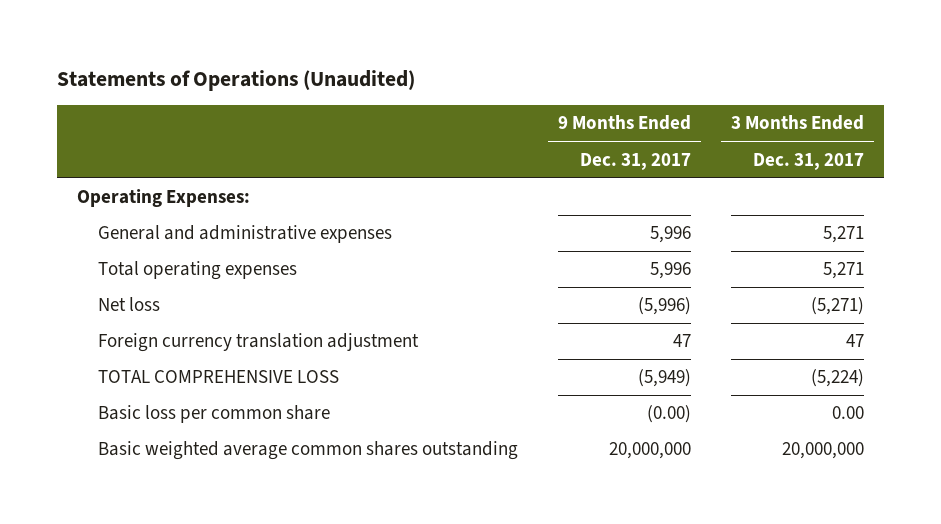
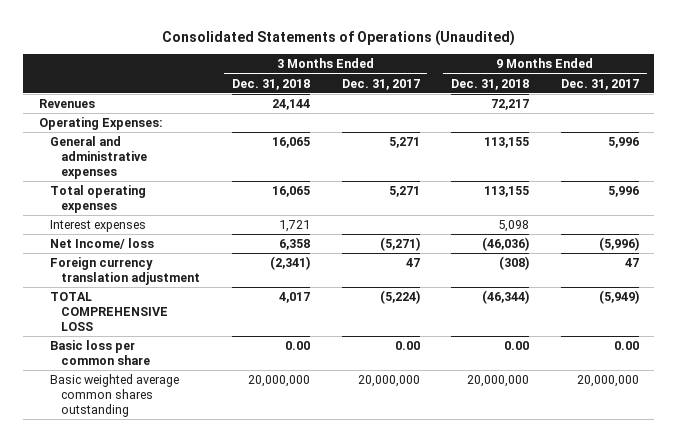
[56,69,415,91] Statements of Operations (Unaudited) -> [161,30,515,47] Consolidated Statements of Operations (Unaudited)
none -> [231,78,310,90] Dec. 31, 2018
none -> [451,78,530,90] Dec. 31, 2018
none -> [38,98,95,108] Revenues
none -> [50,219,147,232] Interest expenses
[97,297,160,312] Net loss -> [50,237,155,249] Net Income/ loss
[647,405,692,424] (0.00) -> [613,340,639,350] 0.00

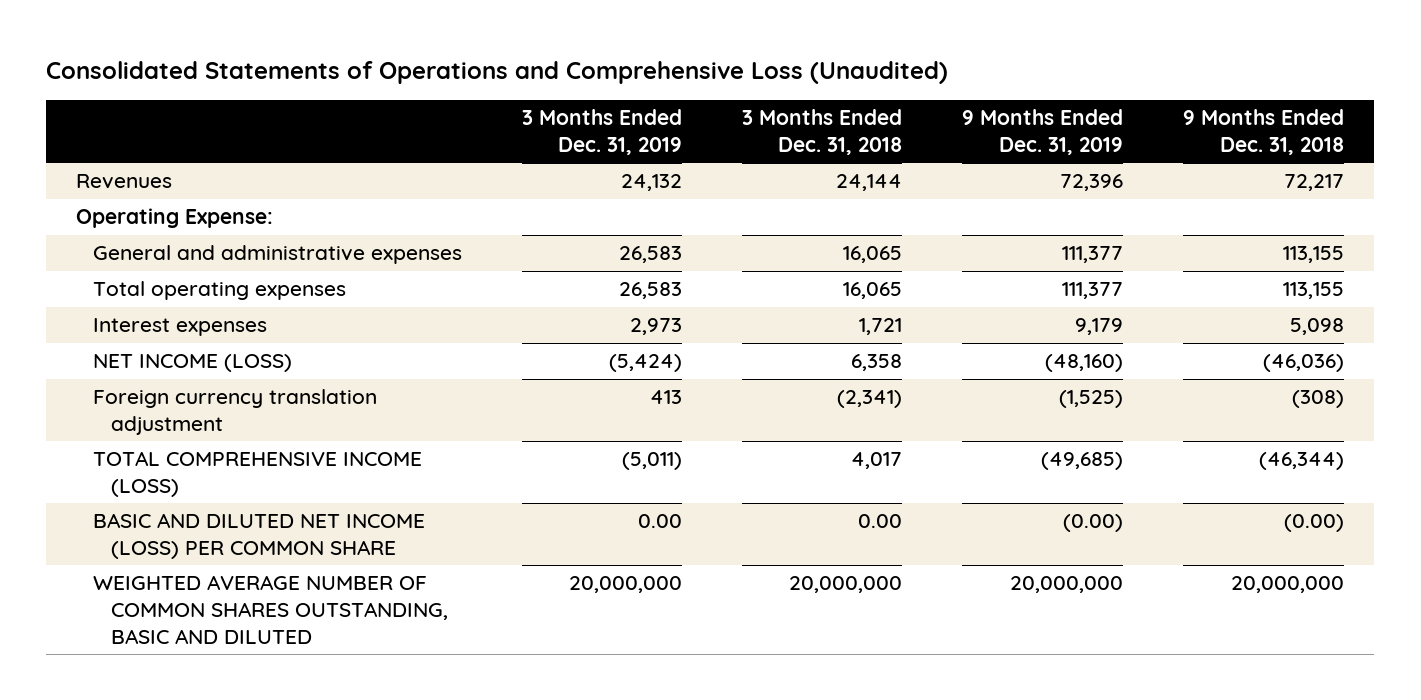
[161,30,515,47] Consolidated Statements of Operations (Unaudited) -> [46,60,949,84] Consolidated Statements of Operations and Comprehensive Loss (Unaudited)
[341,78,420,90] Dec. 31, 2017 -> none
[560,78,639,90] Dec. 31, 2017 -> none
none -> [522,108,683,155] 3 Months Ended Dec. 31, 2019
none -> [962,108,1124,155] 9 Months Ended Dec. 31, 2019
[38,116,163,130] Operating Expenses: -> [76,208,274,229] Operating Expense:
[50,237,155,249] Net Income/ loss -> [93,354,293,373] NET INCOME (LOSS)
[50,291,169,331] TOTAL COMPREHENSIVE LOSS -> [93,451,423,498] TOTAL COMPREHENSIVE INCOME (LOSS)
[50,339,151,365] Basic loss per common share -> [93,513,426,560] BASIC AND DILUTED NET INCOME (LOSS) PER COMMON SHARE
[504,340,530,350] 0.00 -> [1284,514,1345,533] (0.00)
[50,373,180,417] Basic weighted average common shares outstanding -> [93,575,448,644] WEIGHTED AVERAGE NUMBER OF COMMON SHARES OUTSTANDING, BASIC AND DILUTED

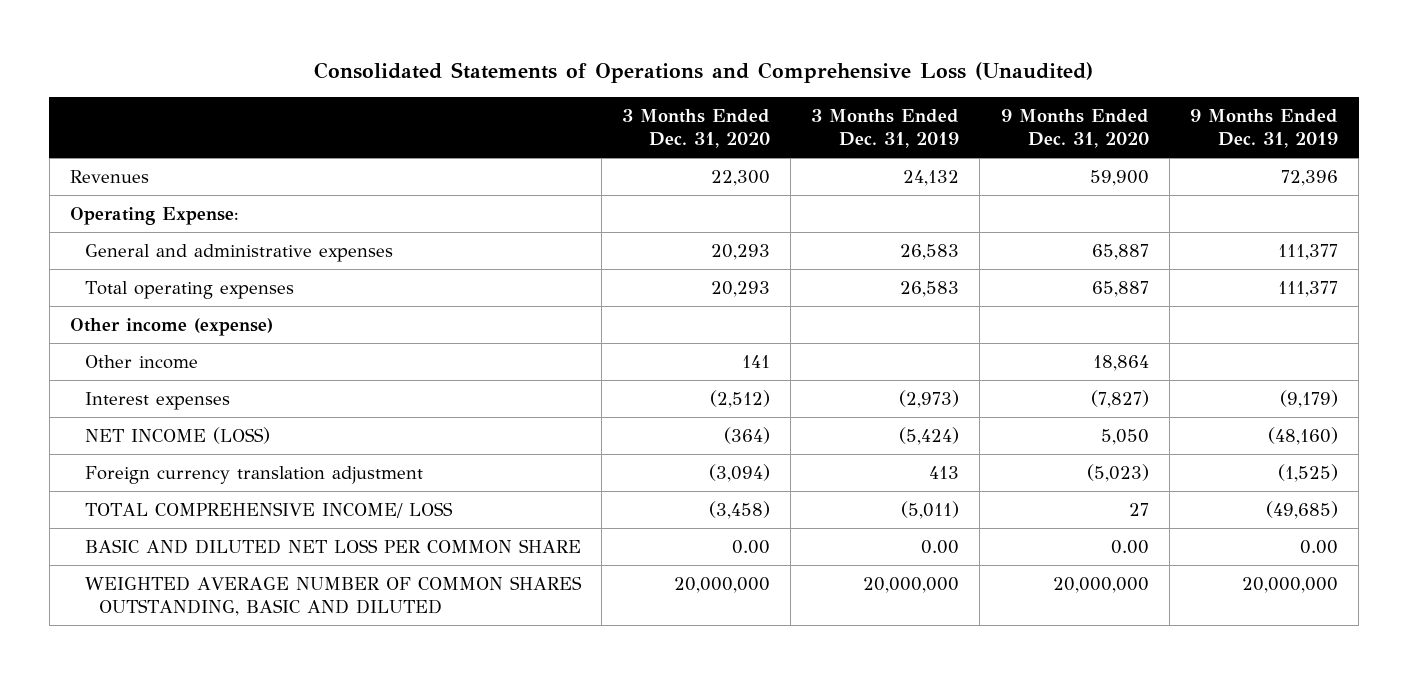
[742,108,903,155] 3 Months Ended Dec. 31, 2018 -> none
[1183,108,1345,155] 9 Months Ended Dec. 31, 2018 -> none
none -> [621,109,770,149] 3 Months Ended Dec. 31, 2020
none -> [1000,109,1149,149] 9 Months Ended Dec. 31, 2020
none -> [70,317,274,336] Other income (expense)
none -> [84,354,198,369] Other income
[630,318,683,336] 2,973 -> [899,389,960,408] (2,973)
[1075,318,1124,336] 9,179 -> [1279,389,1338,408] (9,179)
[93,451,423,498] TOTAL COMPREHENSIVE INCOME (LOSS) -> [84,501,453,518] TOTAL COMPREHENSIVE INCOME/ LOSS
[93,513,426,560] BASIC AND DILUTED NET INCOME (LOSS) PER COMMON SHARE -> [84,538,581,554] BASIC AND DILUTED NET LOSS PER COMMON SHARE
[1063,514,1124,533] (0.00) -> [1299,539,1338,554] 0.00

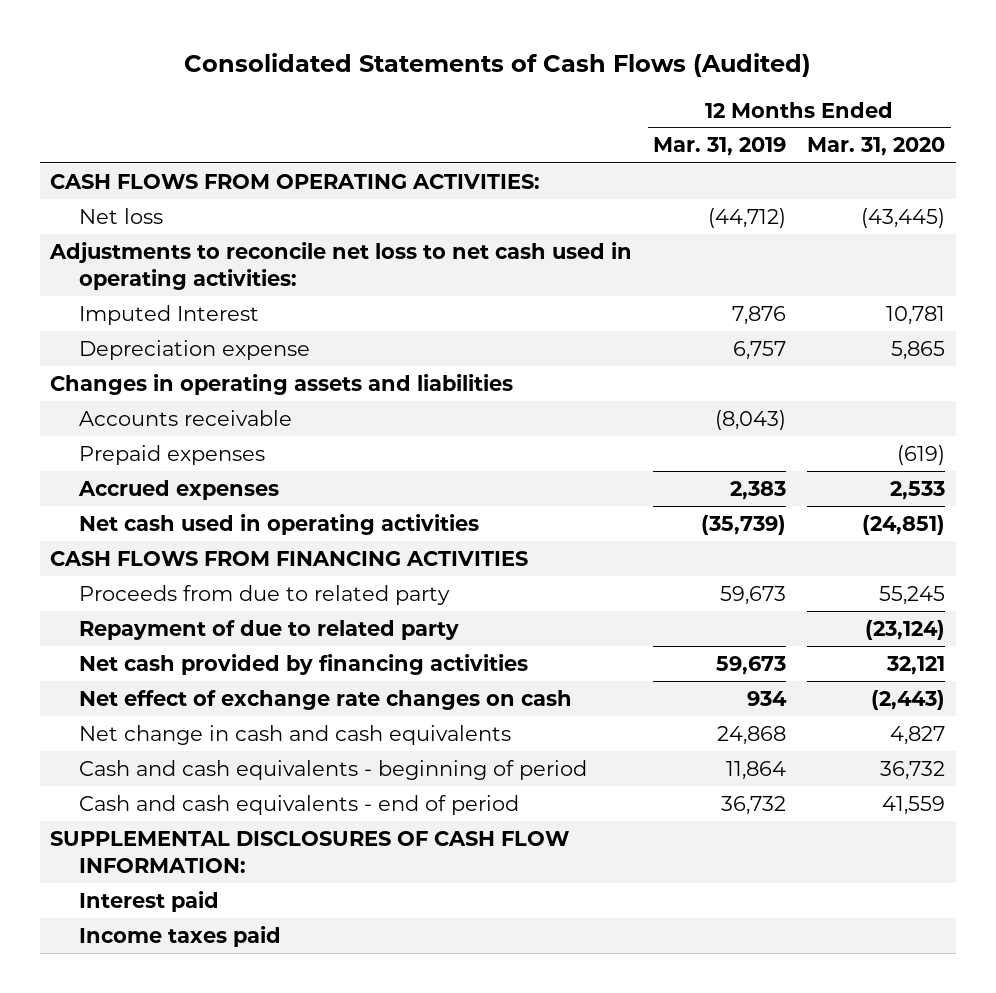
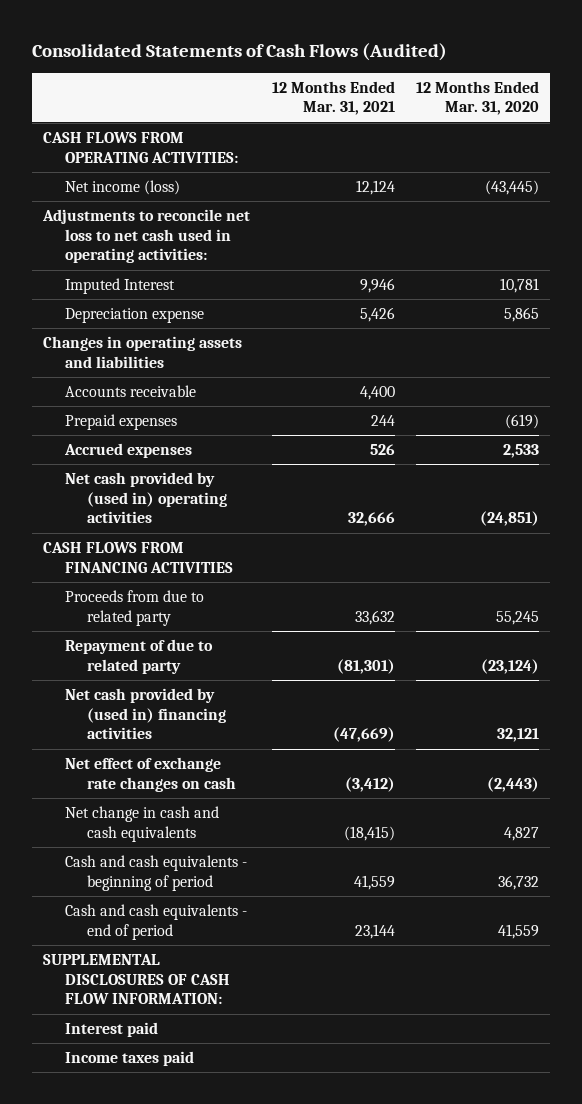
[653,137,787,157] Mar. 31, 2019 -> none
none -> [271,80,395,116] 12 Months Ended Mar. 31, 2021
[79,207,164,224] Net loss -> [64,180,180,196] Net income (loss)
[79,513,480,535] Net cash used in operating activities -> [64,472,227,524] Net cash provided by (used in) operating activities
[79,653,529,675] Net cash provided by financing activities -> [64,688,226,740] Net cash provided by (used in) financing activities

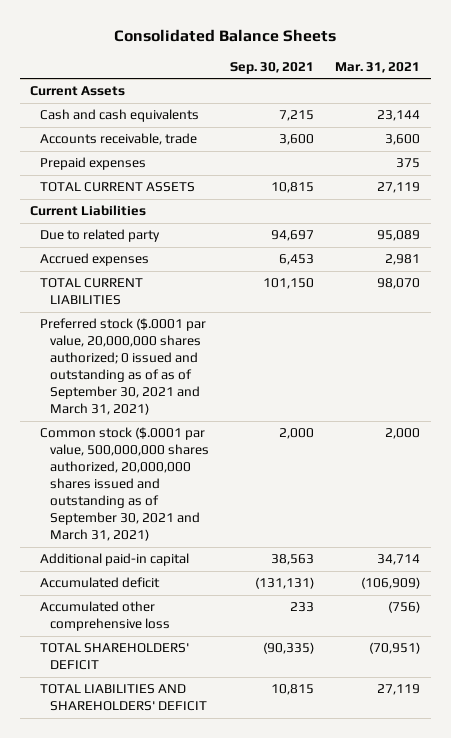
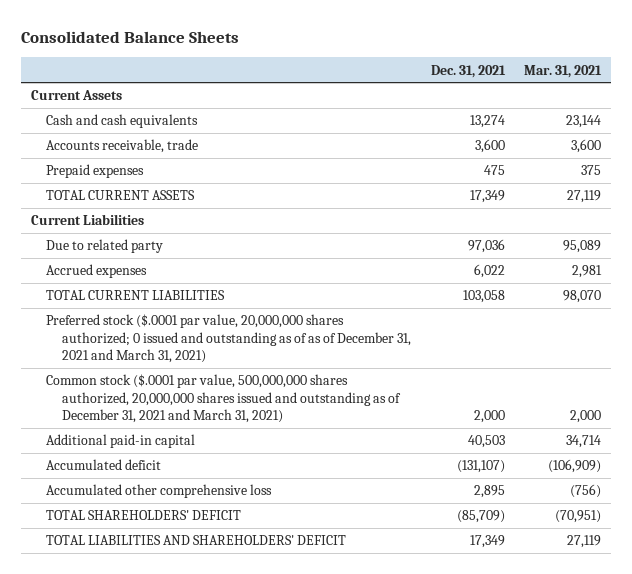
[230,62,315,75] Sep. 30, 2021 -> none
none -> [430,64,506,78] Dec. 31, 2021
[40,318,207,416] Preferred stock ($.0001 par value, 20,000,000 shares authorized; 0 issued and outstanding as of as of September 30, 2021 and March 31, 2021) -> [46,314,412,364] Preferred stock ($.0001 par value, 20,000,000 shares authorized; 0 issued and outstanding as of as of December 31, 2021 and March 31, 2021)
[40,427,210,542] Common stock ($.0001 par value, 500,000,000 shares authorized, 20,000,000 shares issued and outstanding as of September 30, 2021 and March 31, 2021) -> [46,374,402,424] Common stock ($.0001 par value, 500,000,000 shares authorized, 20,000,000 shares issued and outstanding as of December 31, 2021 and March 31, 2021)

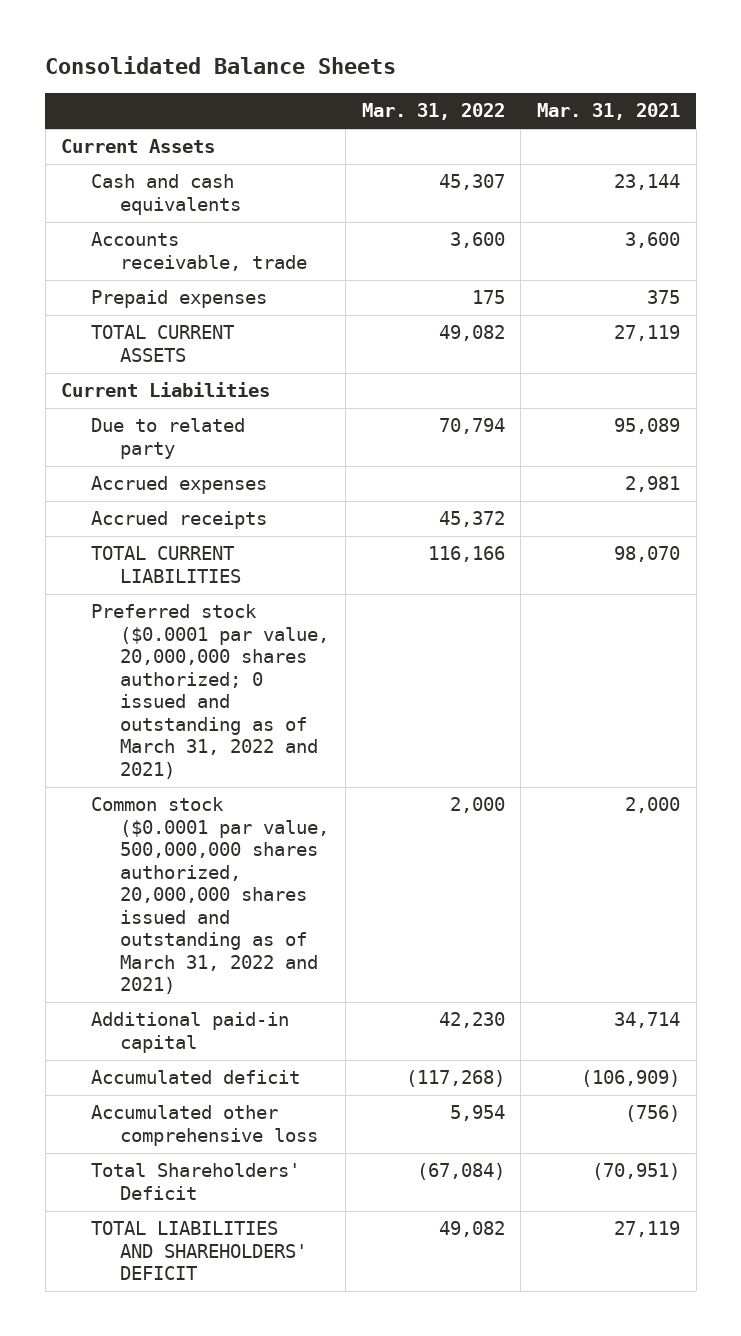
[430,64,506,78] Dec. 31, 2021 -> none
none -> [361,103,505,121] Mar. 31, 2022
none -> [90,511,267,530] Accrued receipts
[46,314,412,364] Preferred stock ($.0001 par value, 20,000,000 shares authorized; 0 issued and outstanding as of as of December 31, 2021 and March 31, 2021) -> [90,604,330,779] Preferred stock ($0.0001 par value, 20,000,000 shares authorized; 0 issued and outstanding as of March 31, 2022 and 2021)
[46,374,402,424] Common stock ($.0001 par value, 500,000,000 shares authorized, 20,000,000 shares issued and outstanding as of December 31, 2021 and March 31, 2021) -> [90,797,330,995] Common stock ($0.0001 par value, 500,000,000 shares authorized, 20,000,000 shares issued and outstanding as of March 31, 2022 and 2021)
[46,510,242,521] TOTAL SHAREHOLDERS' DEFICIT -> [90,1163,300,1200] Total Shareholders' Deficit

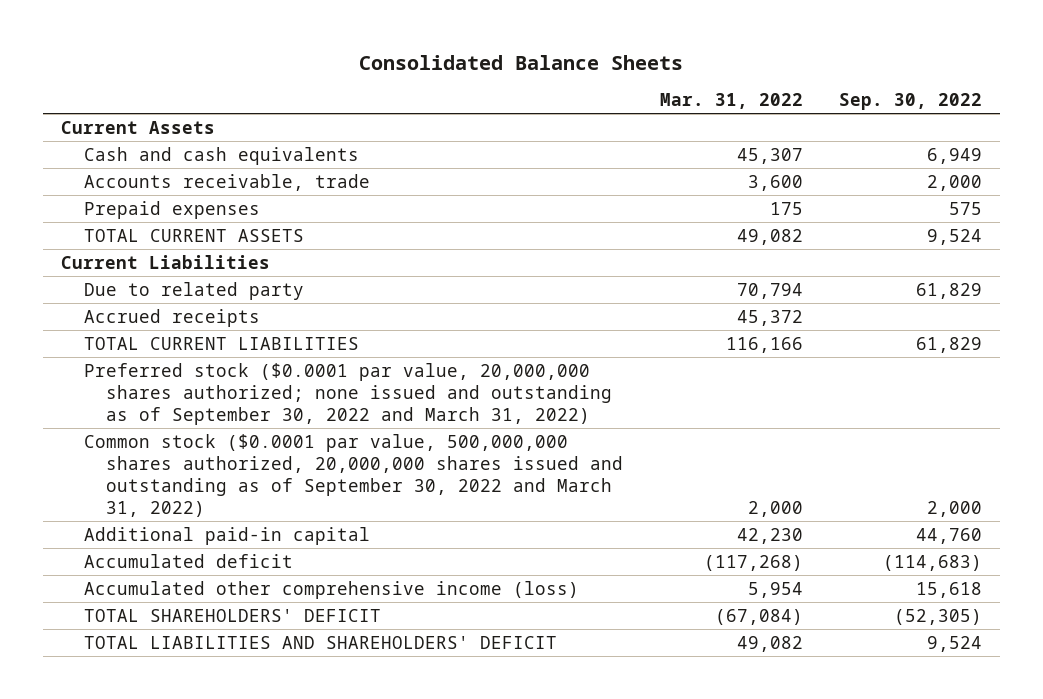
[537,103,681,121] Mar. 31, 2021 -> none
none -> [838,93,982,111] Sep. 30, 2022
[90,476,267,495] Accrued expenses -> none
[90,604,330,779] Preferred stock ($0.0001 par value, 20,000,000 shares authorized; 0 issued and outstanding as of March 31, 2022 and 2021) -> [83,362,613,425] Preferred stock ($0.0001 par value, 20,000,000 shares authorized; none issued and outstanding as of September 30, 2022 and March 31, 2022)
[90,797,330,995] Common stock ($0.0001 par value, 500,000,000 shares authorized, 20,000,000 shares issued and outstanding as of March 31, 2022 and 2021) -> [83,433,624,517] Common stock ($0.0001 par value, 500,000,000 shares authorized, 20,000,000 shares issued and outstanding as of September 30, 2022 and March 31, 2022)
[90,1105,319,1146] Accumulated other comprehensive loss -> [83,580,579,599] Accumulated other comprehensive income (loss)
[90,1163,300,1200] Total Shareholders' Deficit -> [83,608,381,622] TOTAL SHAREHOLDERS' DEFICIT

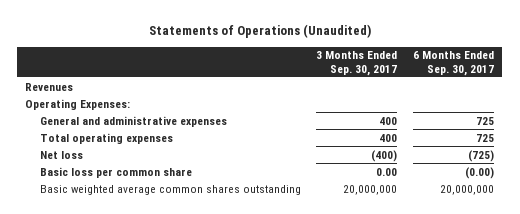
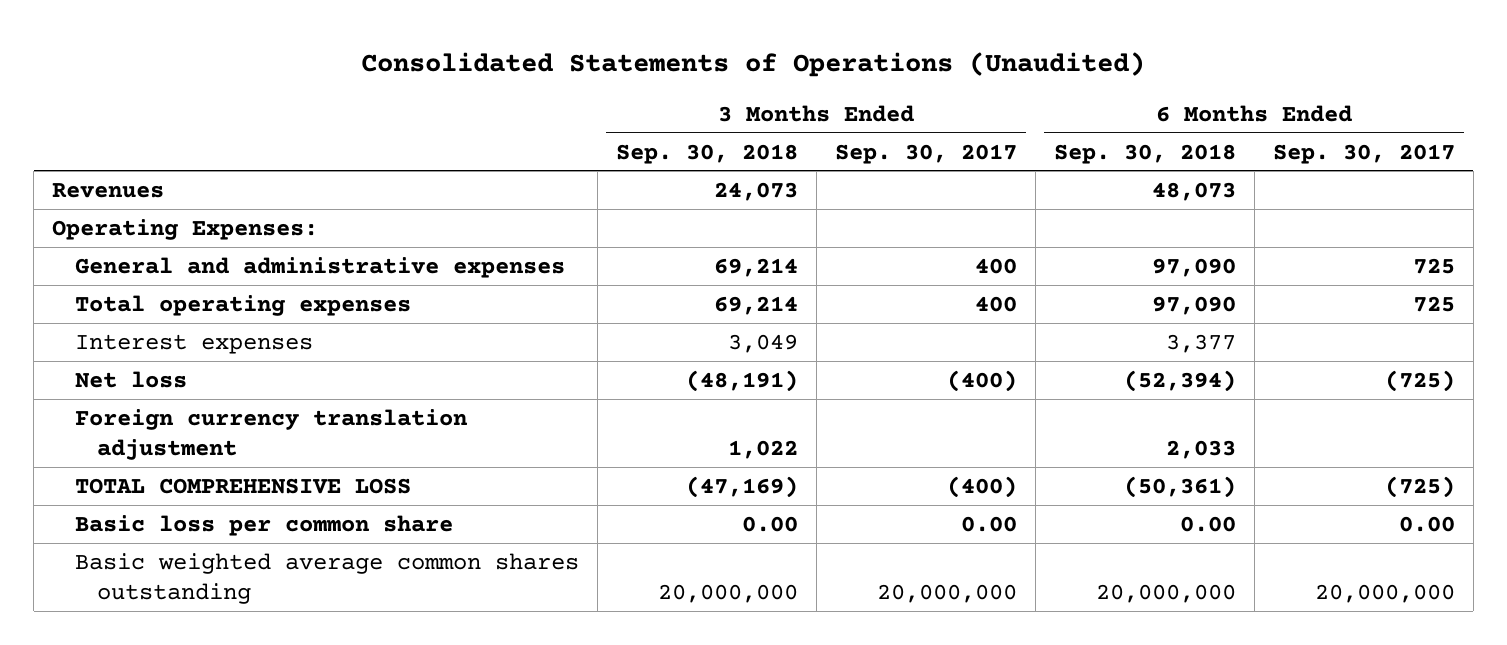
[148,24,371,39] Statements of Operations (Unaudited) -> [361,52,1146,78] Consolidated Statements of Operations (Unaudited)
none -> [615,143,798,164] Sep. 30, 2018
none -> [1053,143,1236,164] Sep. 30, 2018
none -> [74,333,313,354] Interest expenses
none -> [74,408,468,460] Foreign currency translation adjustment
none -> [74,477,411,494] TOTAL COMPREHENSIVE LOSS
[465,166,495,179] (0.00) -> [1398,515,1455,532] 0.00

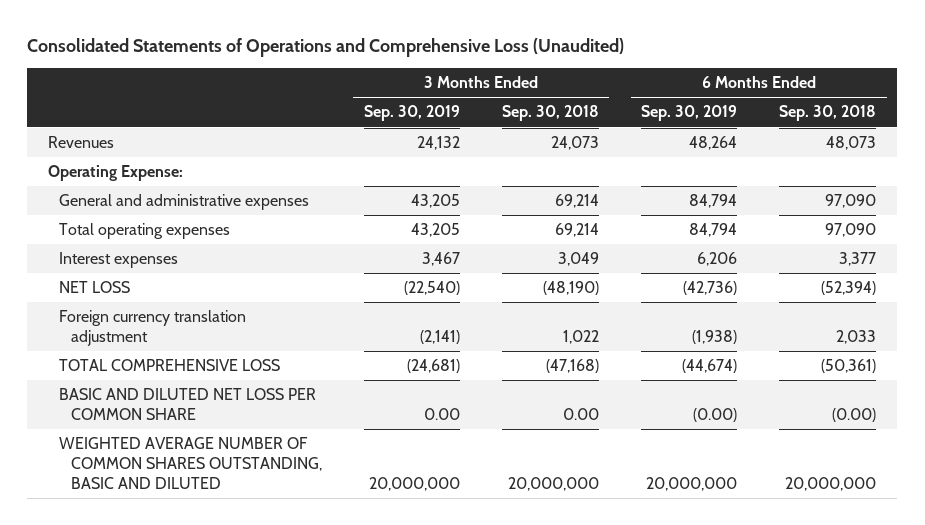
[361,52,1146,78] Consolidated Statements of Operations (Unaudited) -> [27,37,625,57] Consolidated Statements of Operations and Comprehensive Loss (Unaudited)
[834,143,1017,164] Sep. 30, 2017 -> none
[1272,143,1455,164] Sep. 30, 2017 -> none
none -> [363,105,460,122] Sep. 30, 2019
none -> [641,105,738,122] Sep. 30, 2019
[52,218,319,240] Operating Expenses: -> [48,165,184,182] Operating Expense:
[74,370,187,388] Net loss -> [59,281,131,294] NET LOSS
[685,369,798,392] (48,191) -> [542,281,599,296] (48,190)
[685,475,798,498] (47,169) -> [545,359,599,374] (47,168)
[74,514,453,536] Basic loss per common share -> [59,388,317,421] BASIC AND DILUTED NET LOSS PER COMMON SHARE
[1179,515,1236,532] 0.00 -> [832,408,877,423] (0.00)
[74,552,579,604] Basic weighted average common shares outstanding -> [59,437,322,490] WEIGHTED AVERAGE NUMBER OF COMMON SHARES OUTSTANDING, BASIC AND DILUTED

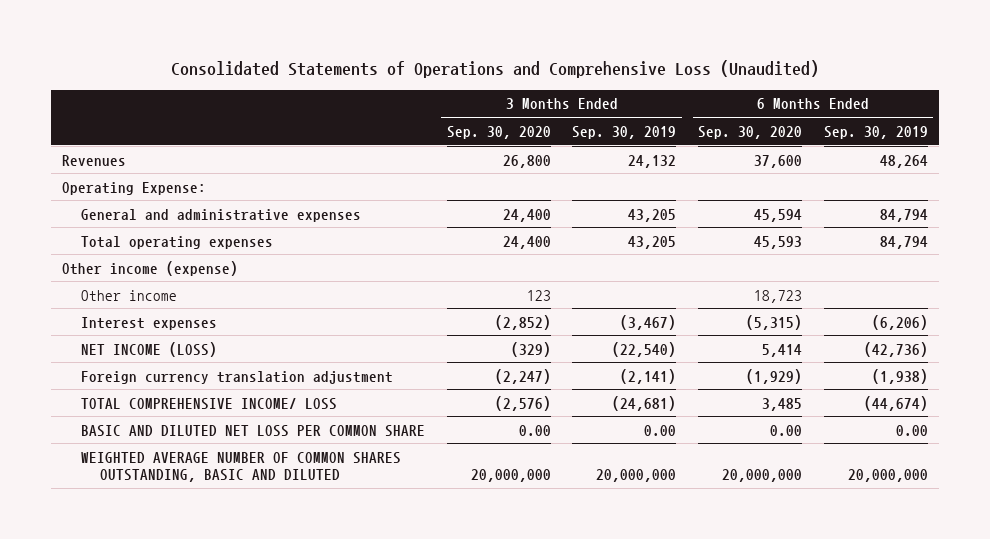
[501,105,599,122] Sep. 30, 2018 -> none
[779,105,877,122] Sep. 30, 2018 -> none
none -> [446,125,551,139] Sep. 30, 2020
none -> [698,125,803,139] Sep. 30, 2020
none -> [61,260,238,276] Other income (expense)
none -> [80,289,177,301] Other income
[421,252,460,267] 3,467 -> [620,314,677,330] (3,467)
[697,252,738,267] 6,206 -> [871,314,928,330] (6,206)
[59,281,131,294] NET LOSS -> [80,341,217,357] NET INCOME (LOSS)
[59,359,281,372] TOTAL COMPREHENSIVE LOSS -> [80,397,337,410] TOTAL COMPREHENSIVE INCOME/ LOSS
[693,408,738,423] (0.00) -> [895,424,928,436] 0.00

